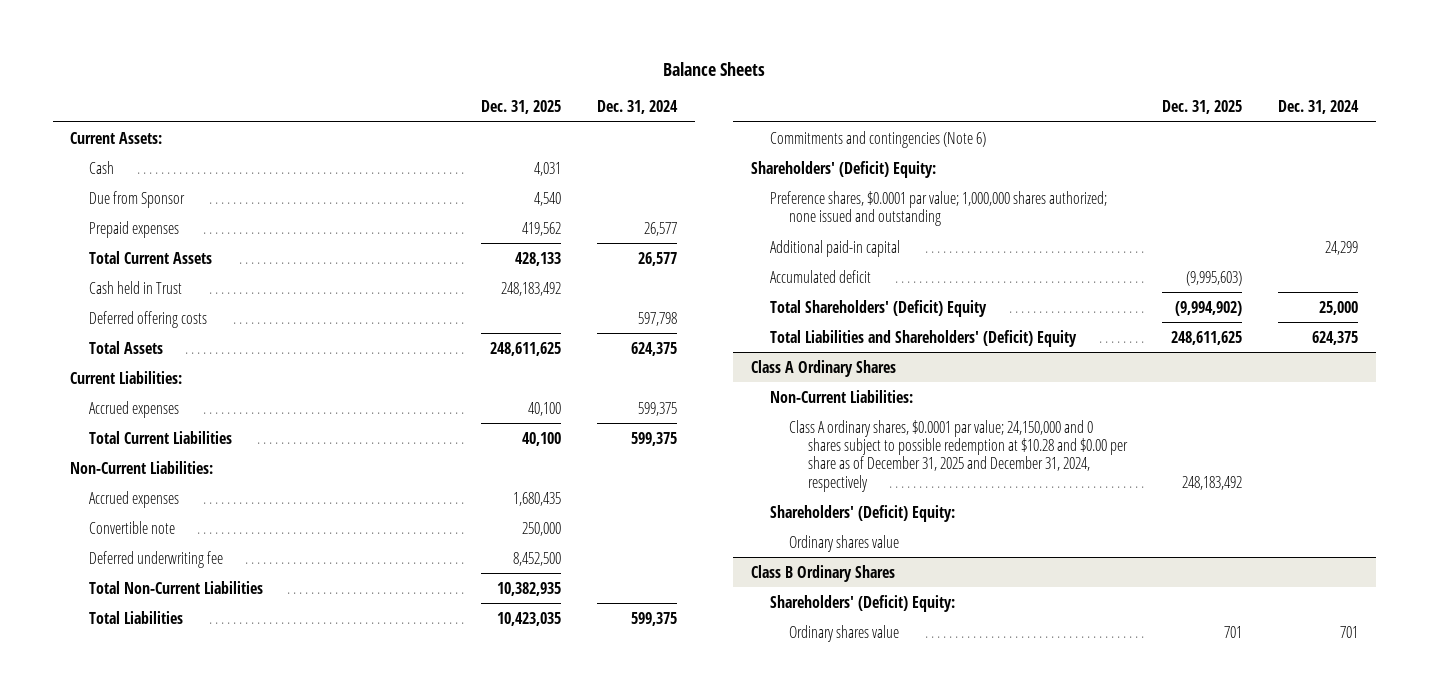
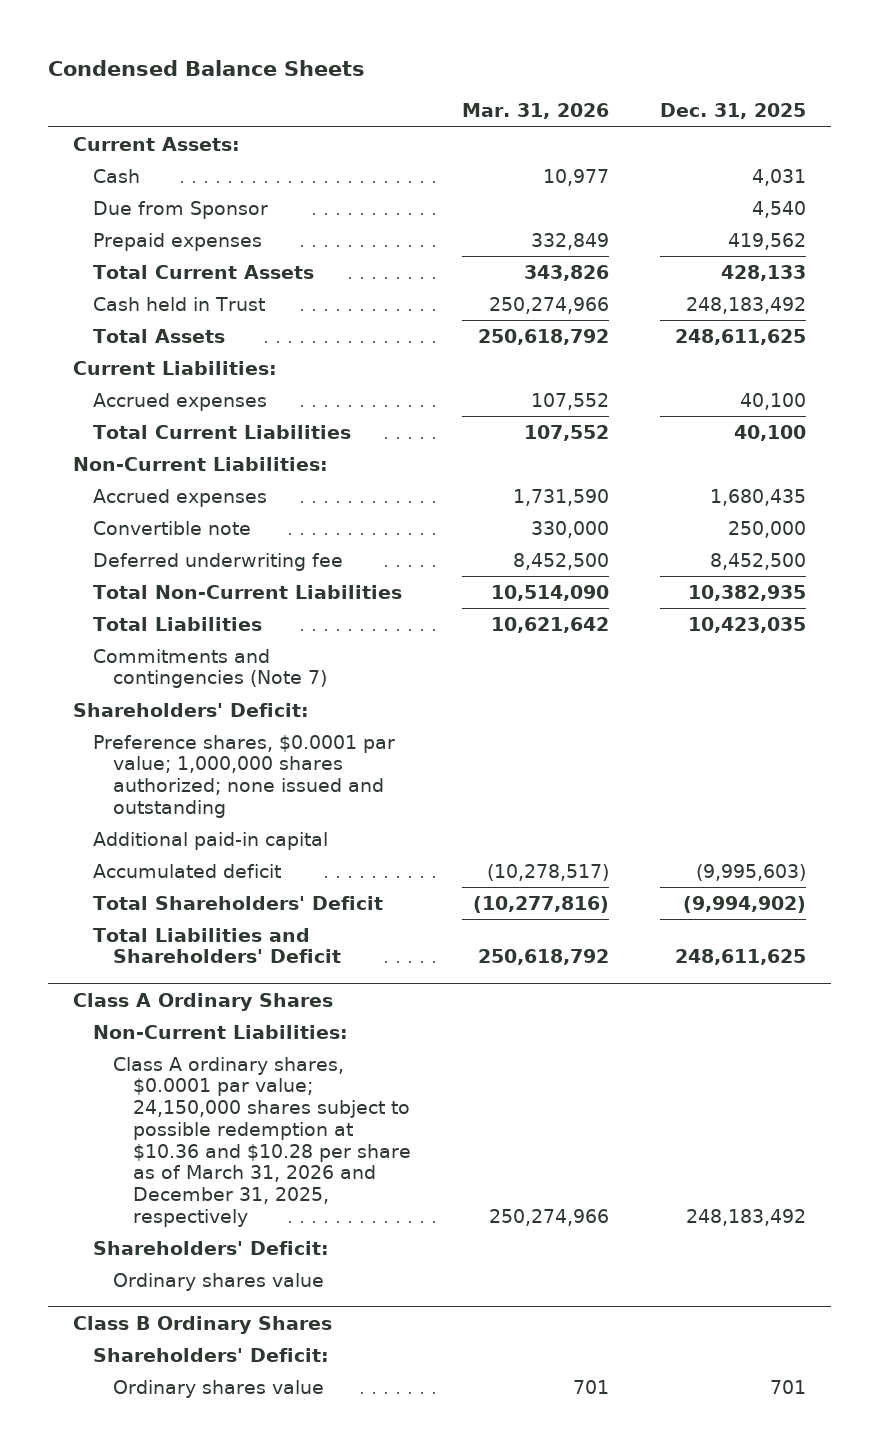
[663,62,766,77] Balance Sheets -> [47,60,365,77] Condensed Balance Sheets
[597,100,679,115] Dec. 31, 2024 -> none
none -> [462,103,610,120] Mar. 31, 2026
[89,310,208,328] Deferred offering costs -> none
[770,130,987,148] Commitments and contingencies (Note 6) -> [93,648,328,689] Commitments and contingencies (Note 7)
[751,160,937,178] Shareholders' (Deficit) Equity: -> [73,702,310,717] Shareholders' Deficit:
[770,299,988,317] Total Shareholders' (Deficit) Equity -> [93,895,384,910] Total Shareholders' Deficit
[770,329,1078,347] Total Liabilities and Shareholders' (Deficit) Equity -> [93,927,342,964] Total Liabilities and Shareholders' Deficit
[788,419,1128,492] Class A ordinary shares, $0.0001 par value; 24,150,000 and 0 shares subject to possible redemption at $10.28 and $0.00 per share as of December 31, 2025 and December 31, 2024, respectively -> [113,1056,412,1227] Class A ordinary shares, $0.0001 par value; 24,150,000 shares subject to possible redemption at $10.36 and $10.28 per share as of March 31, 2026 and December 31, 2025, respectively
[770,504,956,522] Shareholders' (Deficit) Equity: -> [93,1240,330,1255] Shareholders' Deficit:
[770,594,956,612] Shareholders' (Deficit) Equity: -> [93,1347,330,1362] Shareholders' Deficit:

